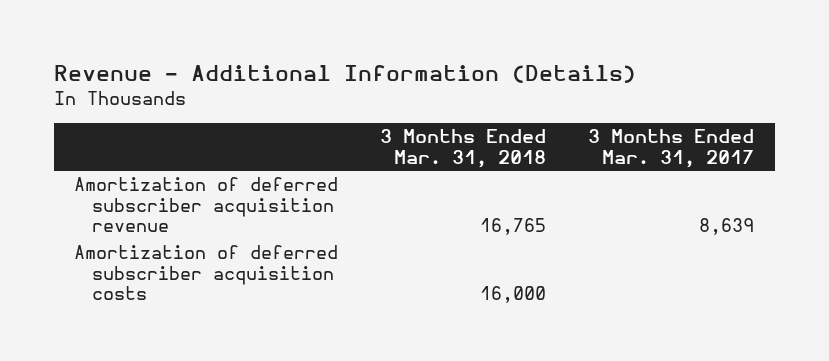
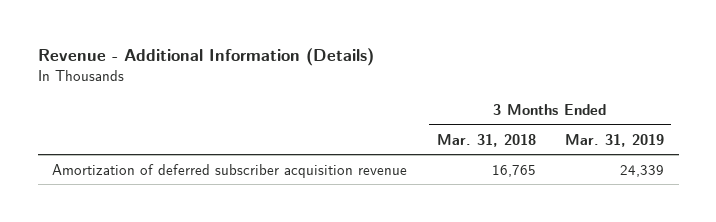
[588,129,755,168] 3 Months Ended Mar. 31, 2017 -> none
none -> [564,133,664,147] Mar. 31, 2019
[74,245,339,301] Amortization of deferred subscriber acquisition costs -> none

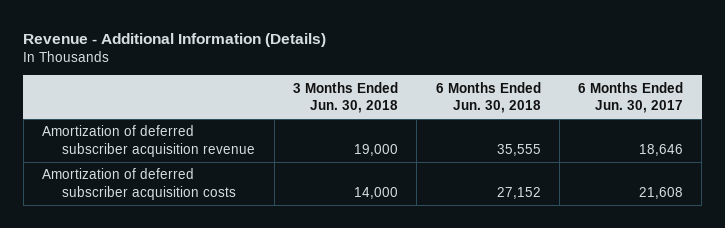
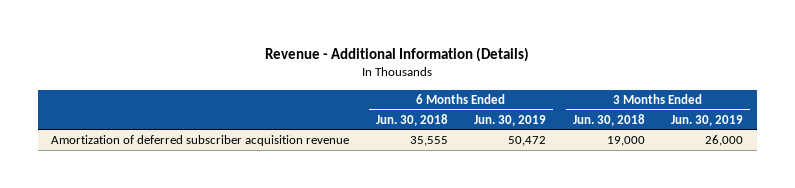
[578,81,684,113] 6 Months Ended Jun. 30, 2017 -> none
none -> [474,114,547,126] Jun. 30, 2019
none -> [671,114,744,126] Jun. 30, 2019
[42,168,237,200] Amortization of deferred subscriber acquisition costs -> none

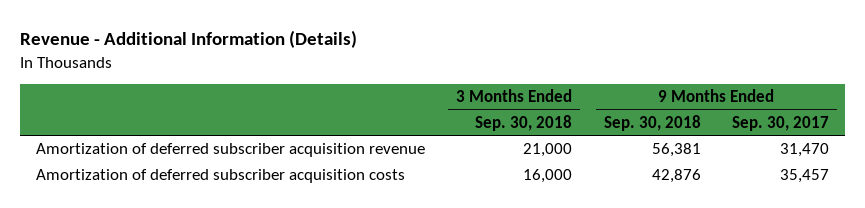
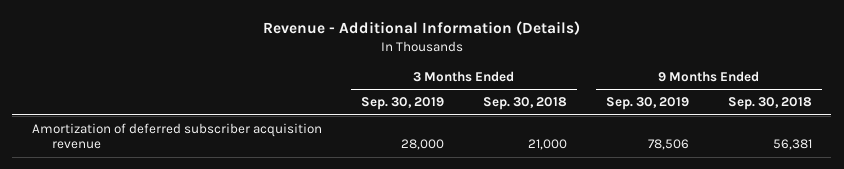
[732,115,830,131] Sep. 30, 2017 -> none
none -> [360,97,444,111] Sep. 30, 2019
none -> [605,97,689,111] Sep. 30, 2019
[35,169,405,184] Amortization of deferred subscriber acquisition costs -> none

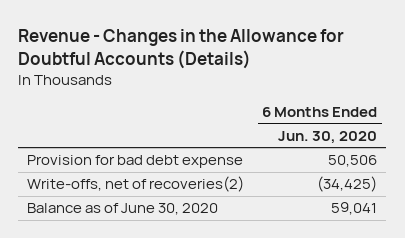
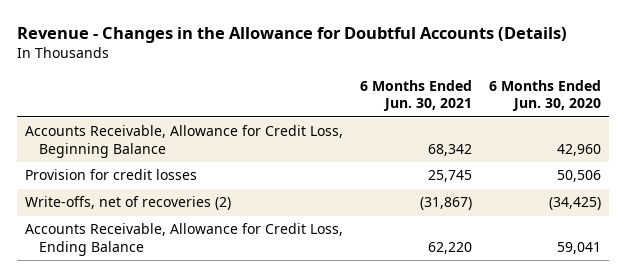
none -> [360,79,473,112] 6 Months Ended Jun. 30, 2021
none -> [25,125,344,158] Accounts Receivable, Allowance for Credit Loss, Beginning Balance
[27,155,244,169] Provision for bad debt expense -> [25,169,198,181] Provision for credit losses
[27,176,245,193] Write-offs, net of recoveries(2) -> [25,196,232,211] Write-offs, net of recoveries (2)
[27,203,219,216] Balance as of June 30, 2020 -> [25,223,344,256] Accounts Receivable, Allowance for Credit Loss, Ending Balance

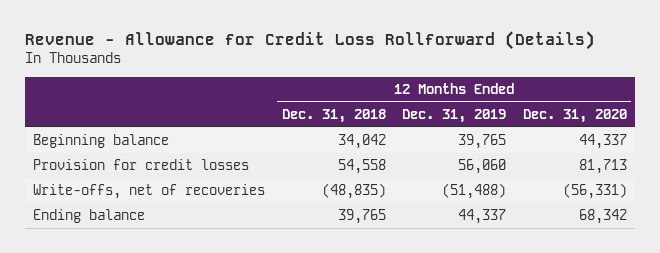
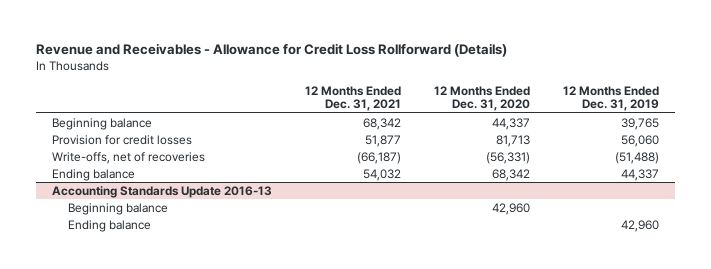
[24,31,595,51] Revenue - Allowance for Credit Loss Rollforward (Details) -> [35,43,507,58] Revenue and Receivables - Allowance for Credit Loss Rollforward (Details)
[281,108,386,123] Dec. 31, 2018 -> none
none -> [304,85,401,112] 12 Months Ended Dec. 31, 2021
none -> [52,185,273,198] Accounting Standards Update 2016-13
none -> [68,202,169,215] Beginning balance
none -> [68,219,152,232] Ending balance

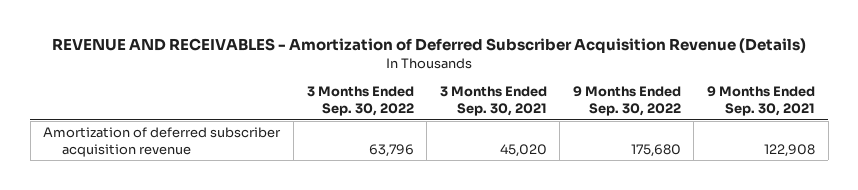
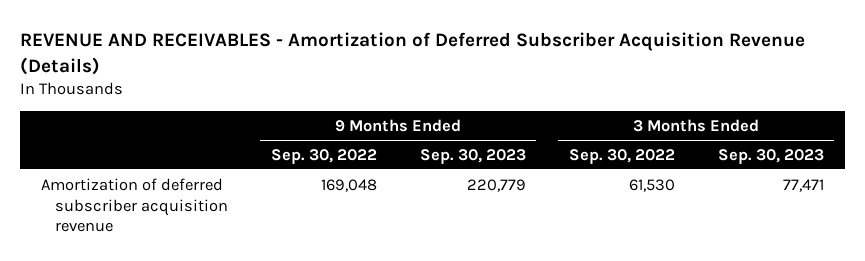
[439,86,547,117] 3 Months Ended Sep. 30, 2021 -> none
[707,86,816,117] 9 Months Ended Sep. 30, 2021 -> none
none -> [419,148,526,164] Sep. 30, 2023
none -> [717,148,824,164] Sep. 30, 2023
[368,143,414,157] 63,796 -> [628,178,675,192] 61,530
[630,143,681,157] 175,680 -> [320,178,377,192] 169,048

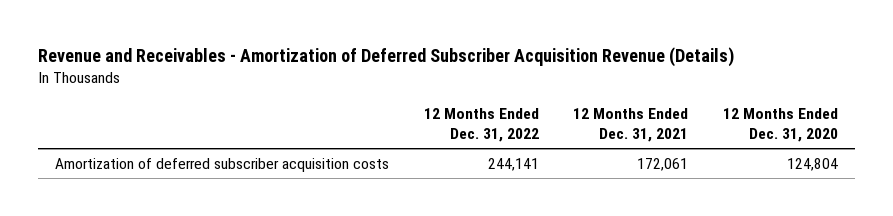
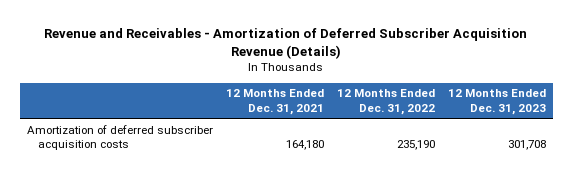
[722,108,838,143] 12 Months Ended Dec. 31, 2020 -> none
none -> [448,89,547,115] 12 Months Ended Dec. 31, 2023
[487,158,539,172] 244,141 -> [397,140,436,151] 235,190
[637,158,689,172] 172,061 -> [285,140,324,151] 164,180

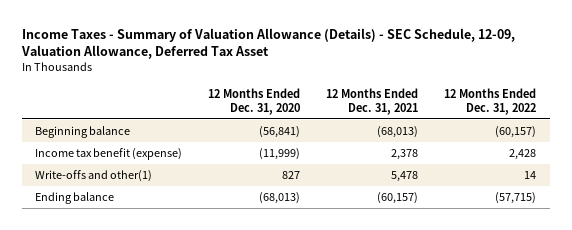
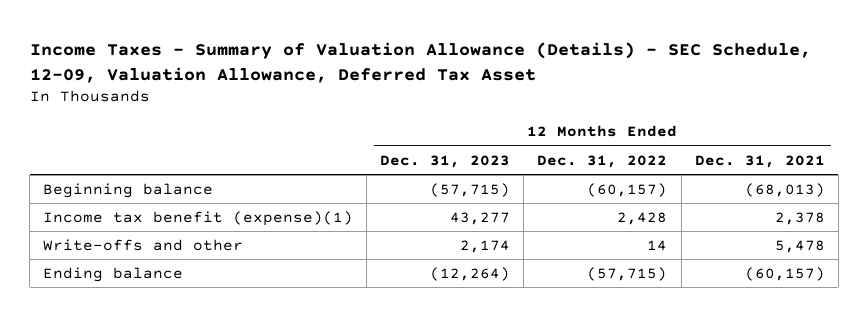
[208,87,301,115] 12 Months Ended Dec. 31, 2020 -> none
none -> [380,154,511,168] Dec. 31, 2023
[35,148,183,161] Income tax benefit (expense) -> [43,210,354,226] Income tax benefit (expense)(1)
[35,170,153,183] Write-offs and other(1) -> [43,238,244,251] Write-offs and other

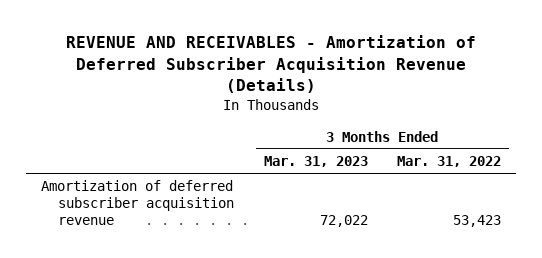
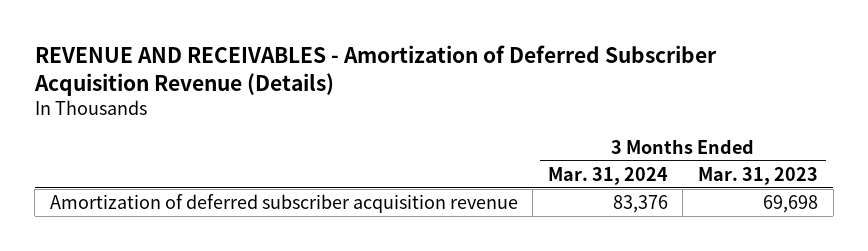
[397,156,502,168] Mar. 31, 2022 -> none
none -> [547,166,668,185] Mar. 31, 2024
[319,214,368,227] 72,022 -> [763,195,819,214] 69,698

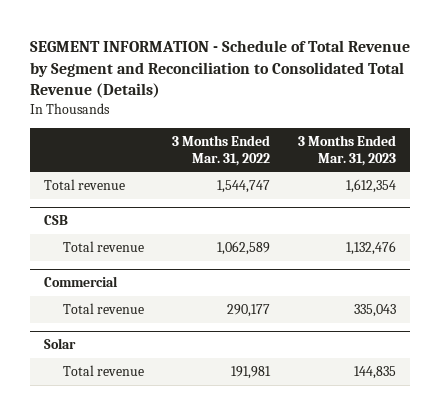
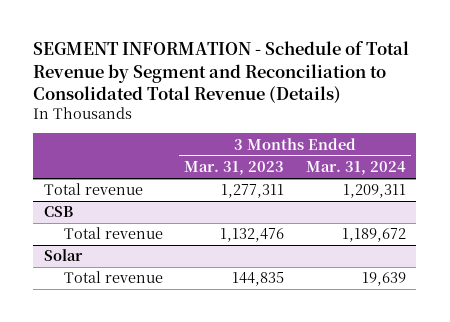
[172,135,271,166] 3 Months Ended Mar. 31, 2022 -> none
none -> [305,161,406,176] Mar. 31, 2024
[346,179,397,194] 1,612,354 -> [221,184,285,199] 1,277,311
[44,276,119,288] Commercial -> none
[63,303,145,315] Total revenue -> none

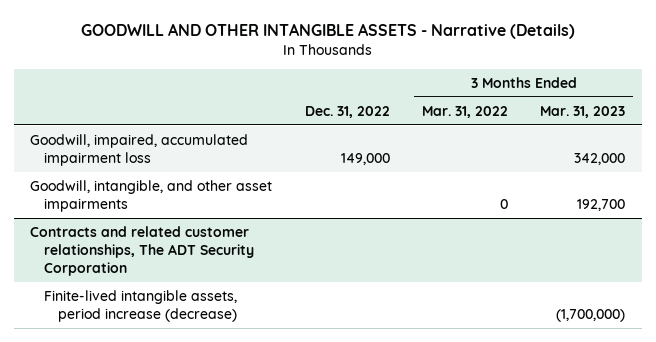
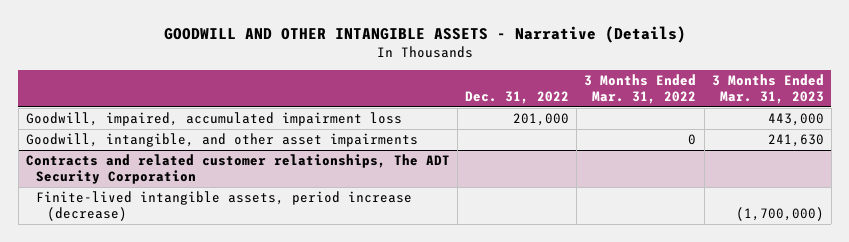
[340,152,390,165] 149,000 -> [513,112,570,126] 201,000
[574,152,626,165] 342,000 -> [767,112,824,126] 443,000
[577,198,626,211] 192,700 -> [767,133,824,147] 241,630

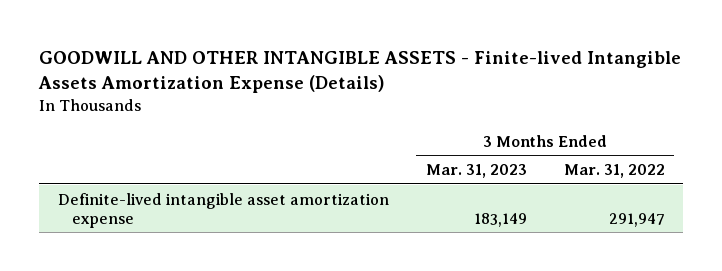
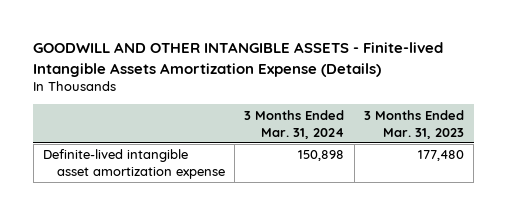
[563,164,665,179] Mar. 31, 2022 -> none
none -> [244,109,345,139] 3 Months Ended Mar. 31, 2024
[473,212,527,227] 183,149 -> [417,150,464,162] 177,480

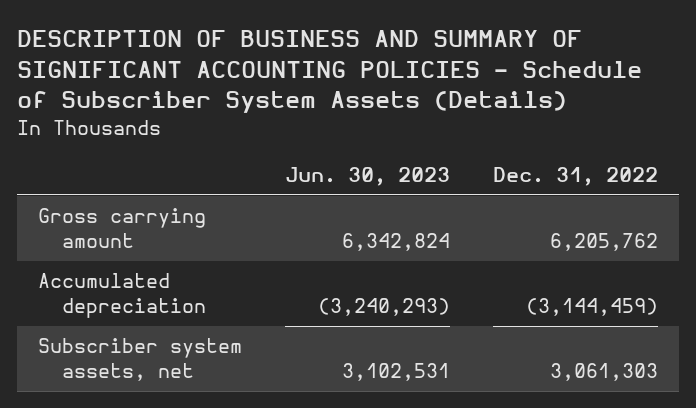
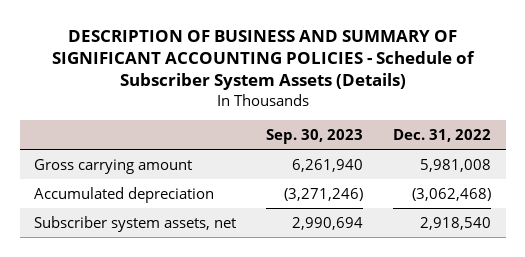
[284,167,450,187] Jun. 30, 2023 -> none
none -> [266,128,364,144] Sep. 30, 2023
[549,233,658,252] 6,205,762 -> [419,158,491,172] 5,981,008
[525,298,658,317] (3,144,459) -> [411,187,491,201] (3,062,468)
[549,363,658,382] 3,061,303 -> [419,216,491,230] 2,918,540

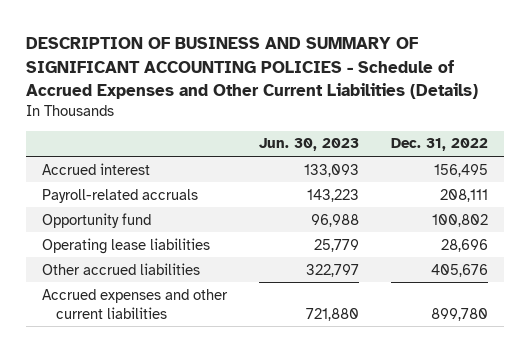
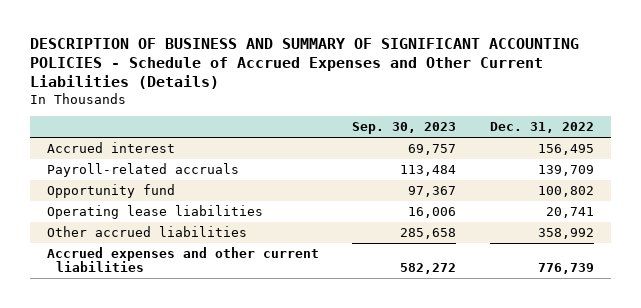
[259,138,360,152] Jun. 30, 2023 -> none
none -> [352,122,457,135] Sep. 30, 2023
[440,188,489,202] 208,111 -> [538,164,595,176] 139,709
[441,238,489,252] 28,696 -> [546,206,595,218] 20,741
[431,263,489,277] 405,676 -> [538,227,595,239] 358,992
[431,307,489,321] 899,780 -> [538,263,595,275] 776,739

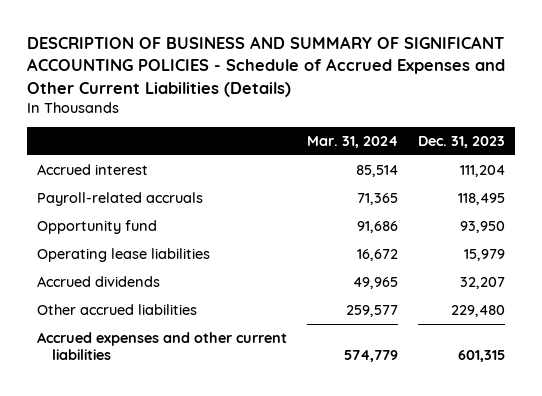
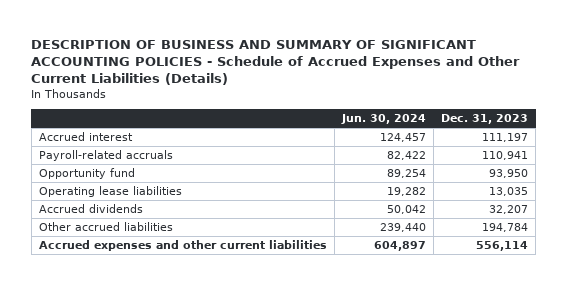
[307,135,399,148] Mar. 31, 2024 -> none
none -> [340,114,426,125] Jun. 30, 2024
[459,164,505,177] 111,204 -> [482,133,529,143] 111,197
[457,192,505,205] 118,495 -> [482,151,529,161] 110,941
[463,248,505,261] 15,979 -> [489,187,529,197] 13,035
[450,304,505,317] 229,480 -> [482,223,529,233] 194,784
[457,350,505,363] 601,315 -> [476,241,529,252] 556,114

